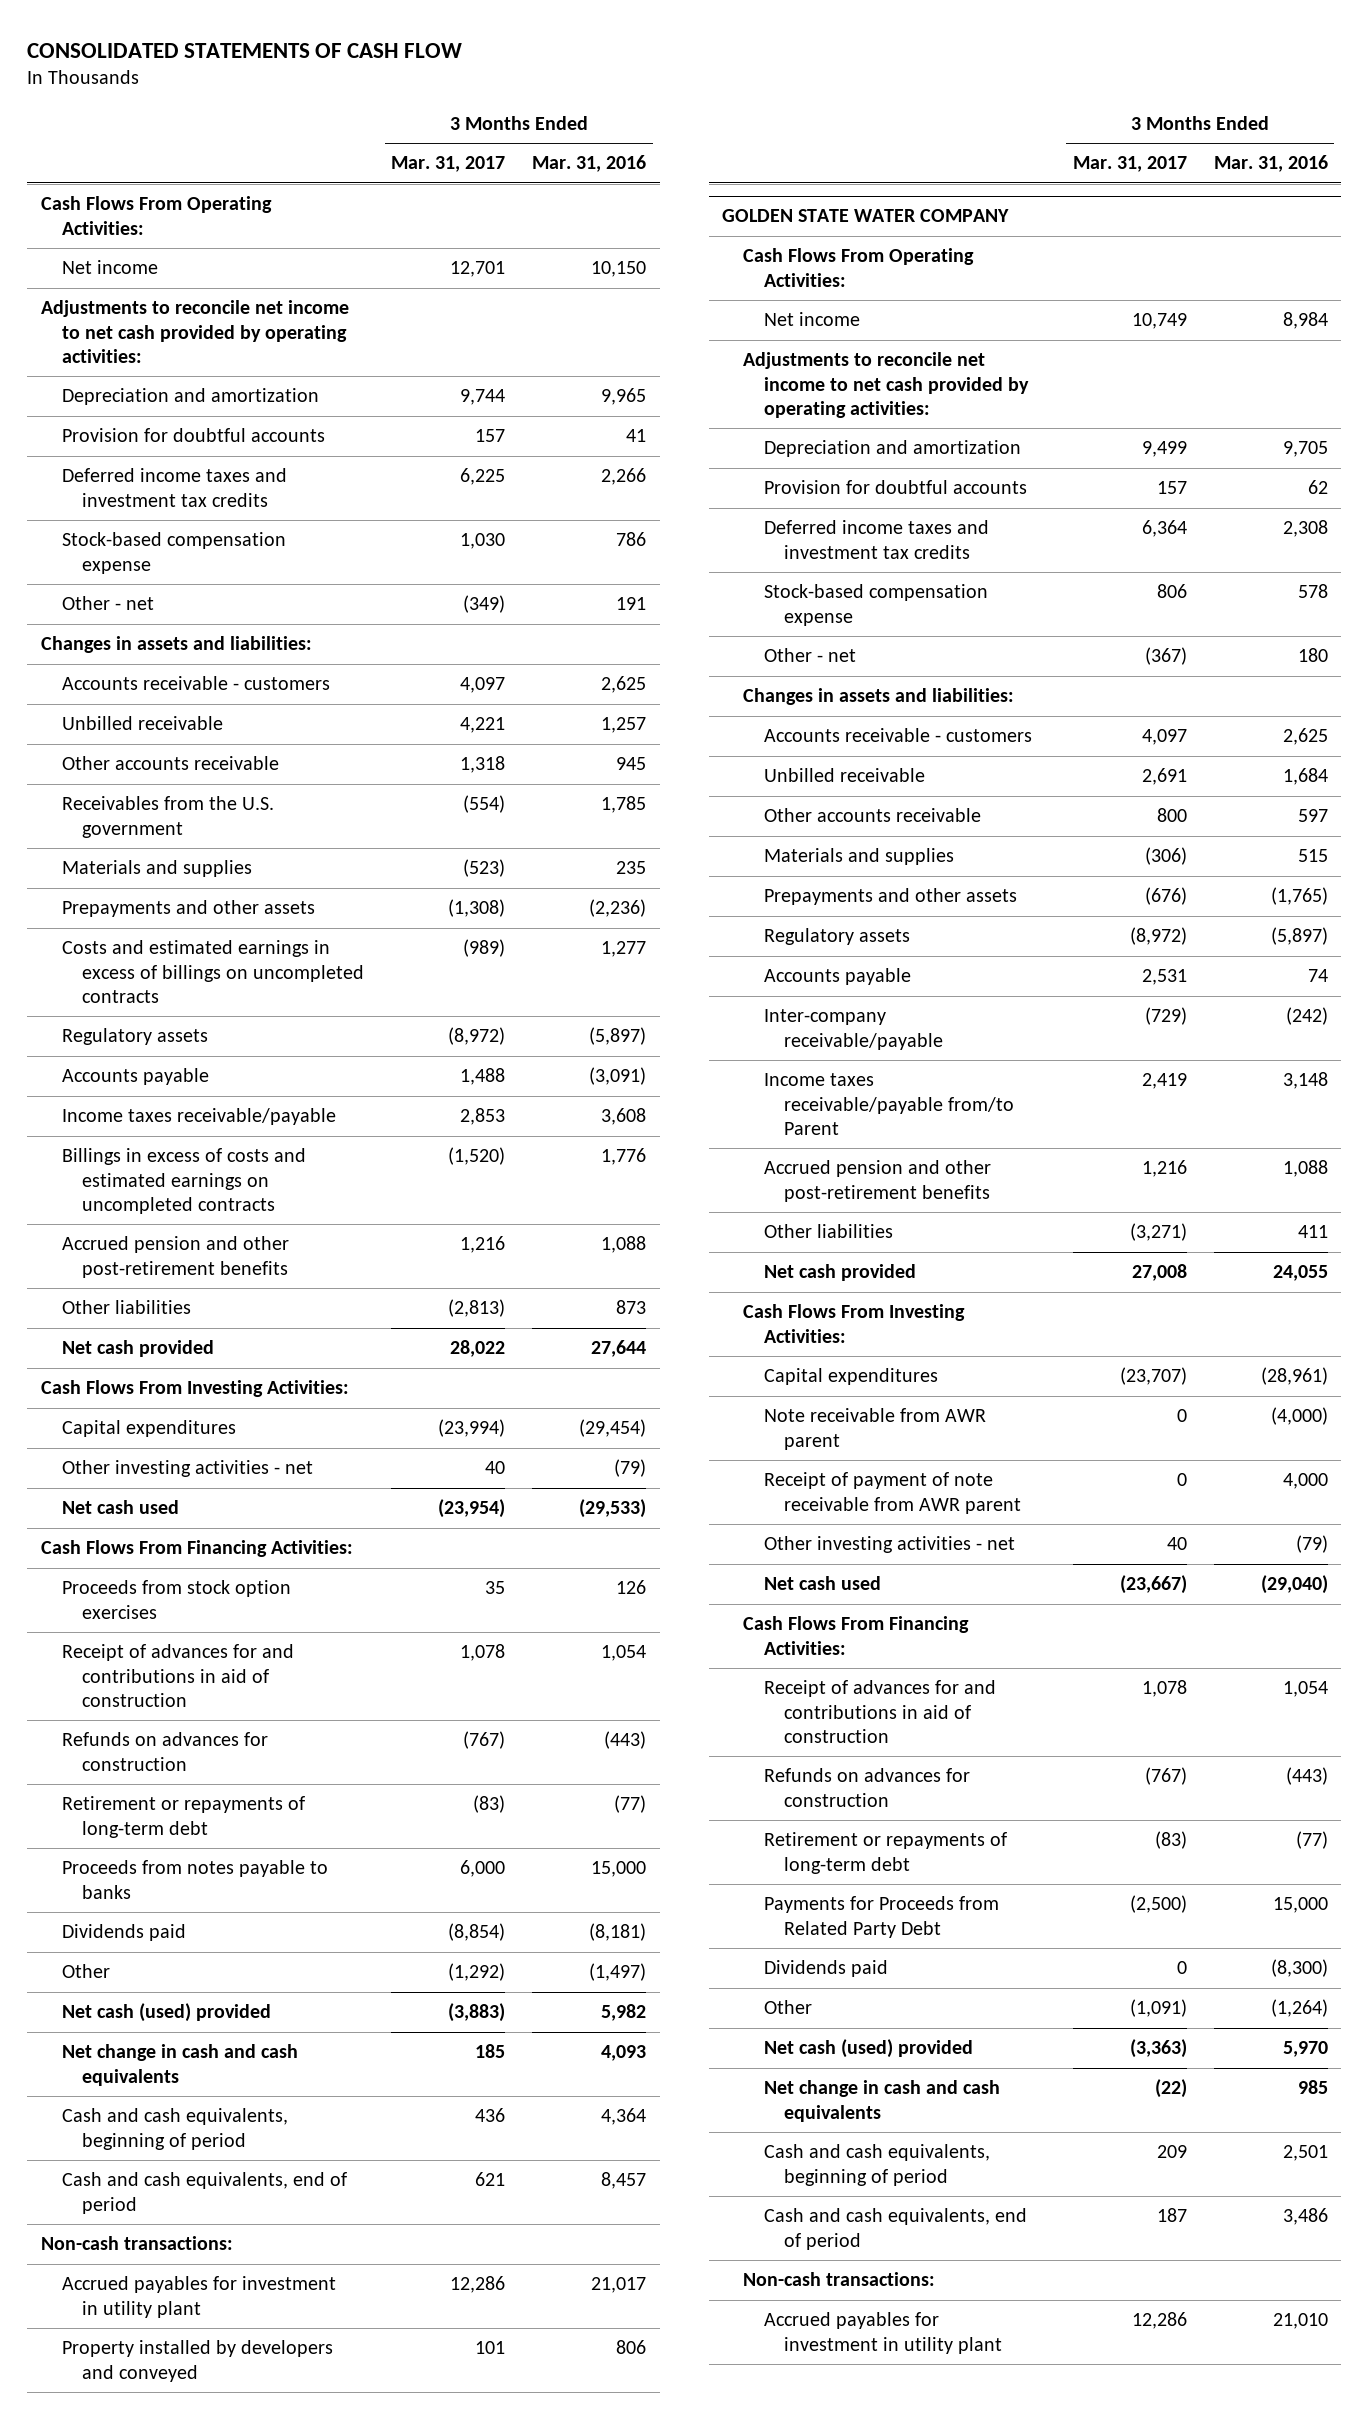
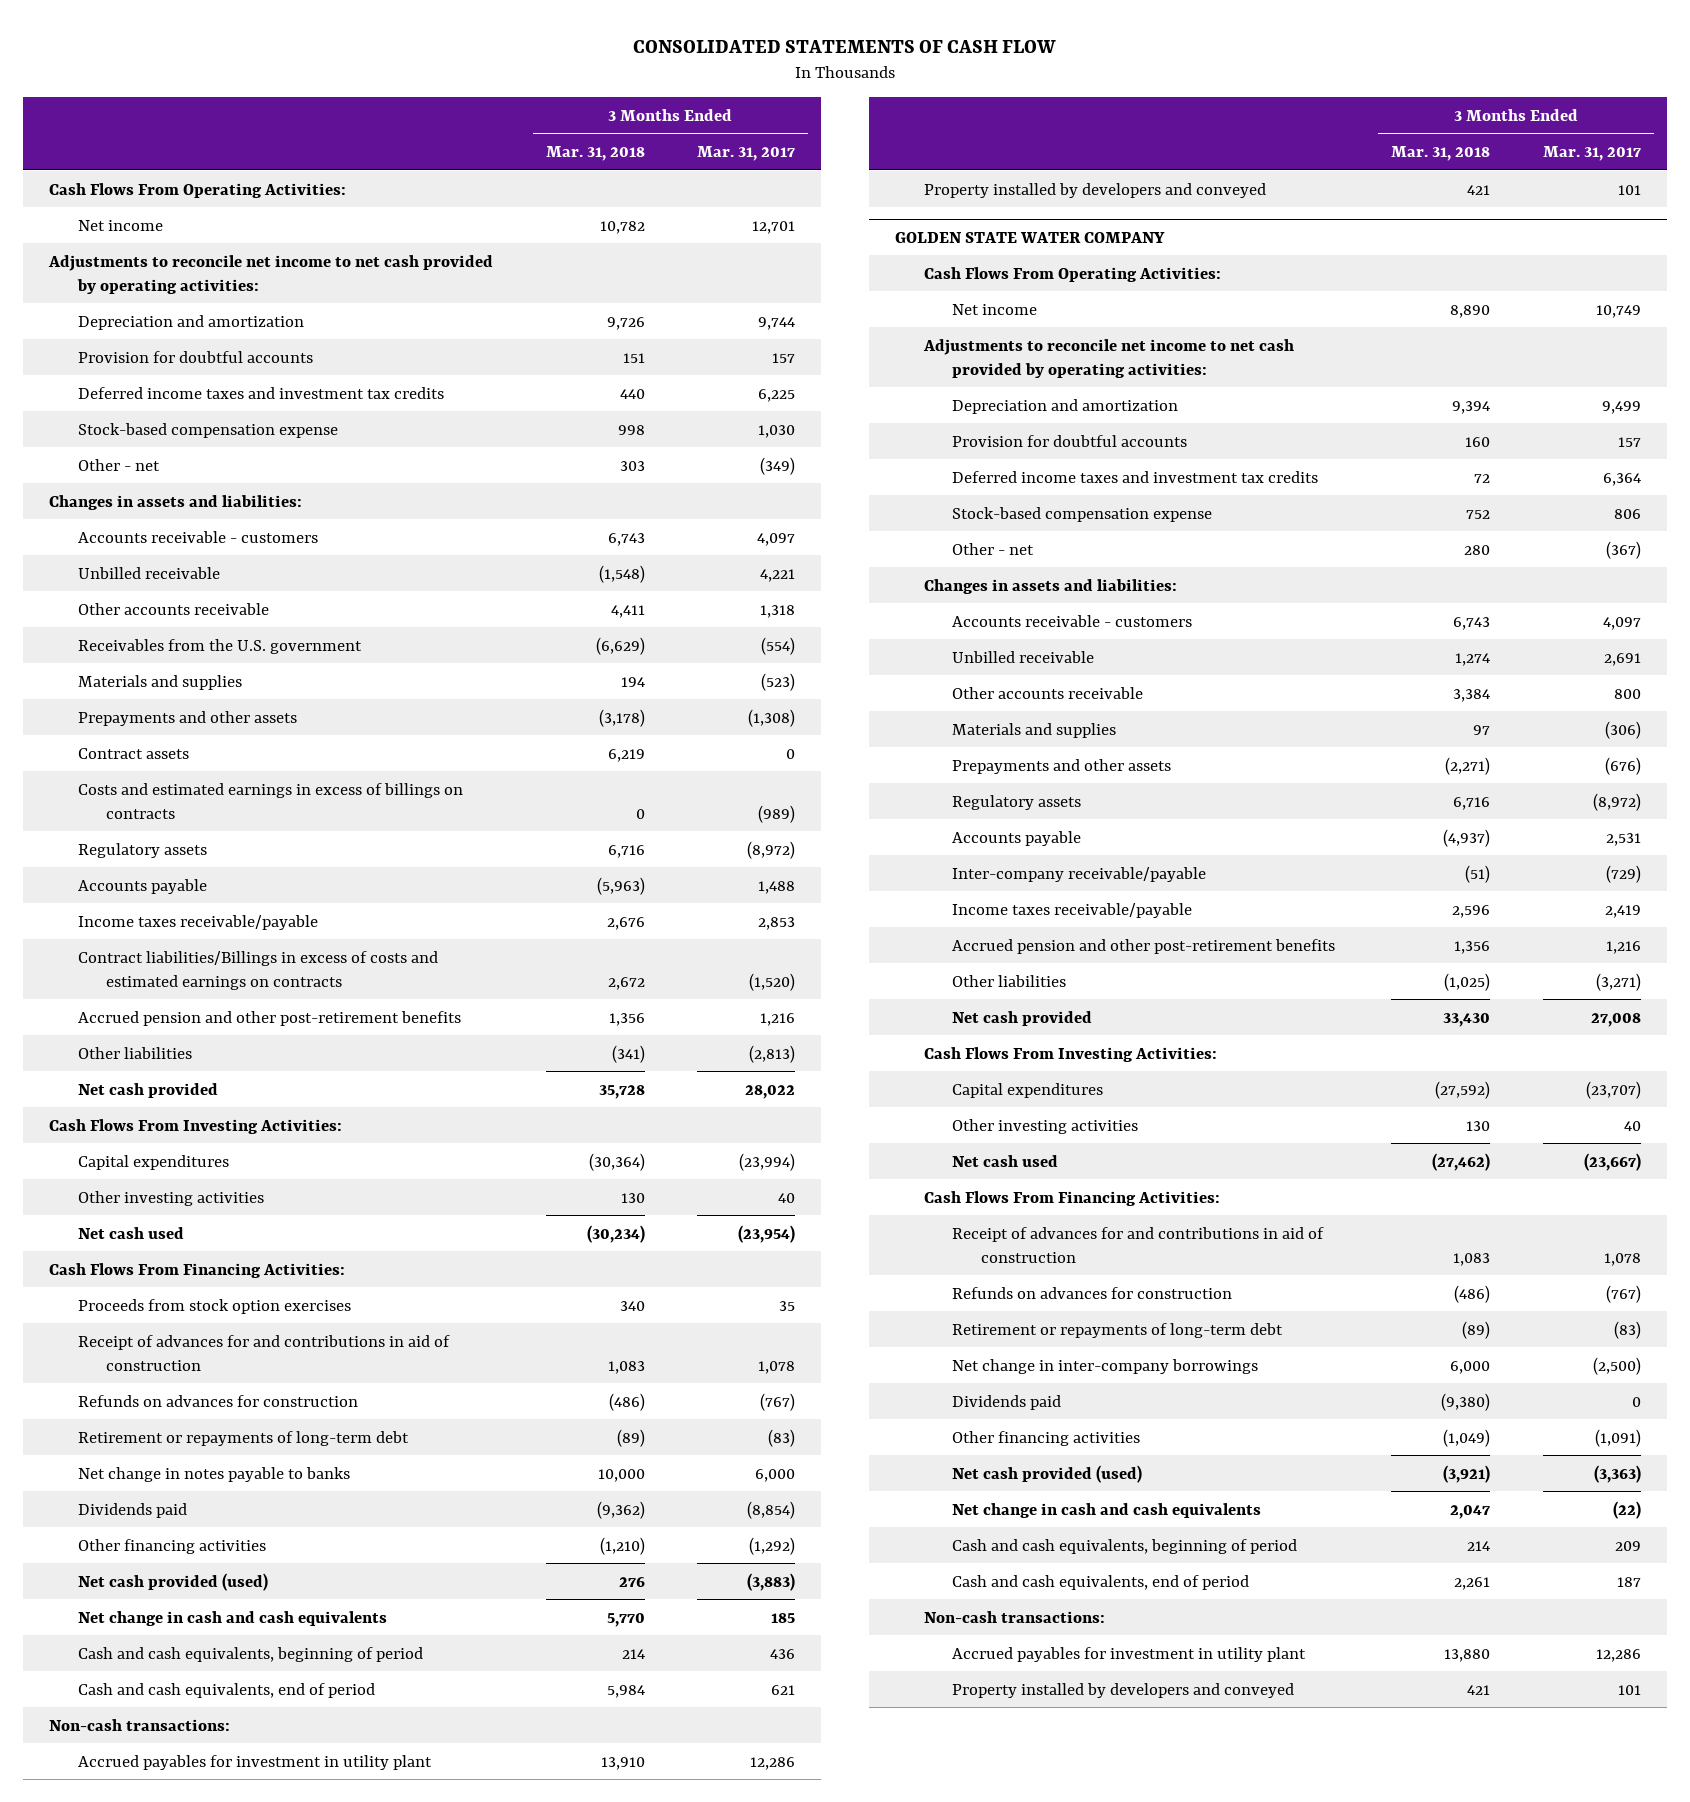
[532,155,647,173] Mar. 31, 2016 -> none
none -> [545,145,645,161] Mar. 31, 2018
none -> [77,747,189,759] Contract assets
[61,940,365,1003] Costs and estimated earnings in excess of billings on uncompleted contracts -> [77,782,463,819] Costs and estimated earnings in excess of billings on contracts
[61,1148,306,1214] Billings in excess of costs and estimated earnings on uncompleted contracts -> [77,950,438,990] Contract liabilities/Billings in excess of costs and estimated earnings on contracts
[61,1460,313,1478] Other investing activities - net -> [77,1190,264,1206] Other investing activities
[61,1860,328,1899] Proceeds from notes payable to banks -> none
none -> [77,1466,350,1482] Net change in notes payable to banks
[61,1964,110,1979] Other -> [77,1538,266,1554] Other financing activities
[61,2003,271,2023] Net cash (used) provided -> [77,1572,268,1591] Net cash provided (used)
[763,1073,1015,1135] Income taxes receivable/payable from/to Parent -> [952,902,1193,918] Income taxes receivable/payable
[763,1408,986,1450] Note receivable from AWR parent -> none
[763,1472,1022,1514] Receipt of payment of note receivable from AWR parent -> none
[763,1536,1015,1554] Other investing activities - net -> [952,1118,1139,1134] Other investing activities
[763,1896,999,1938] Payments for Proceeds from Related Party Debt -> [952,1358,1259,1374] Net change in inter-company borrowings
[763,2000,812,2015] Other -> [952,1430,1141,1446] Other financing activities
[763,2039,973,2059] Net cash (used) provided -> [952,1464,1143,1483] Net cash provided (used)
none -> [952,1682,1295,1698] Property installed by developers and conveyed

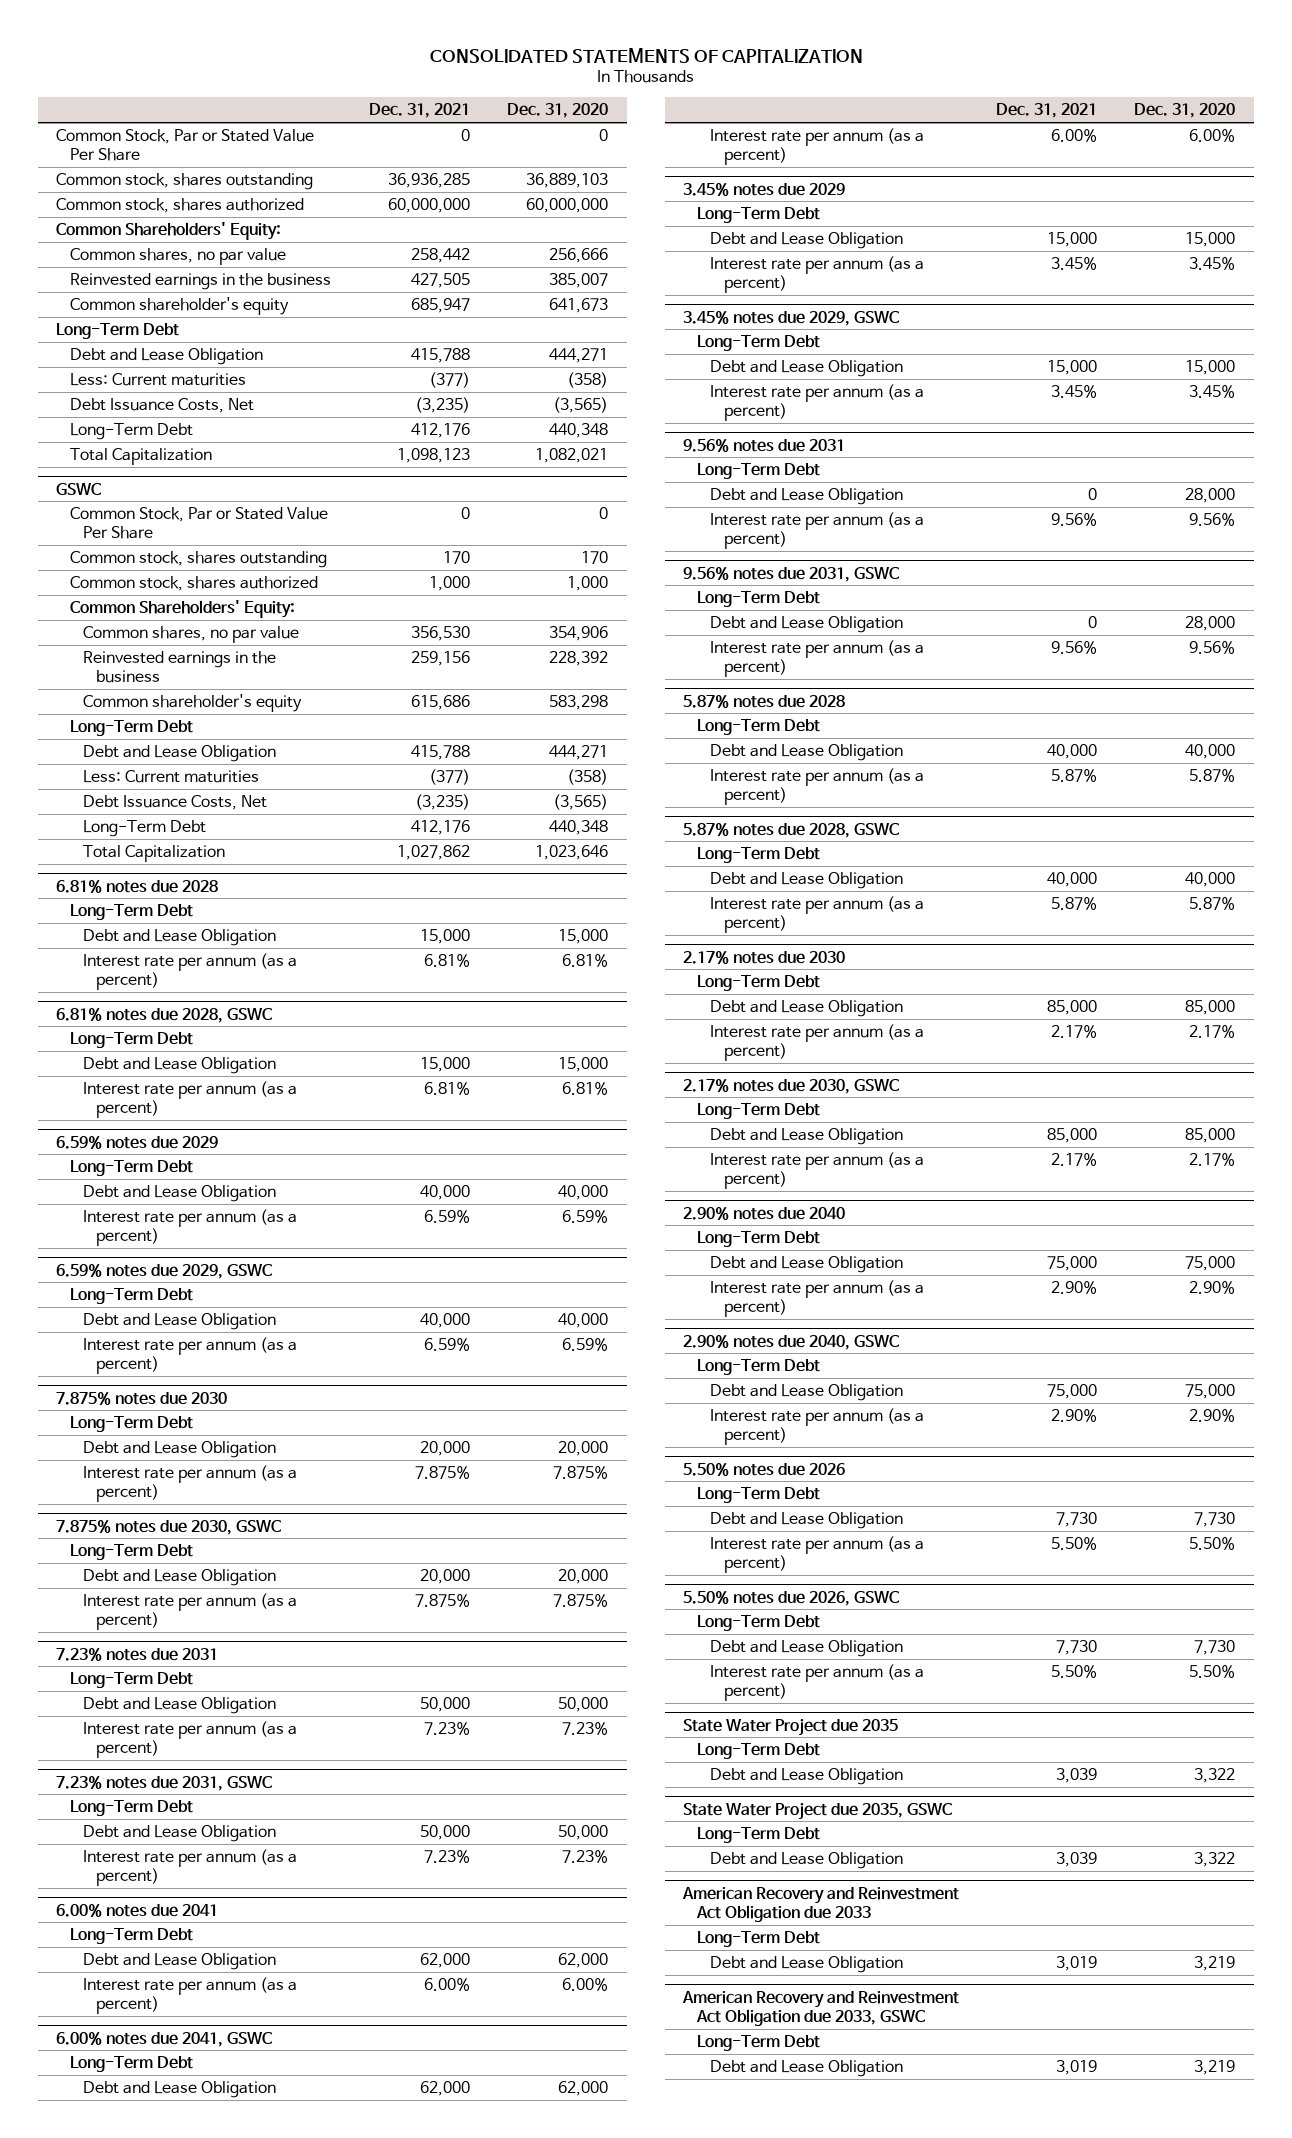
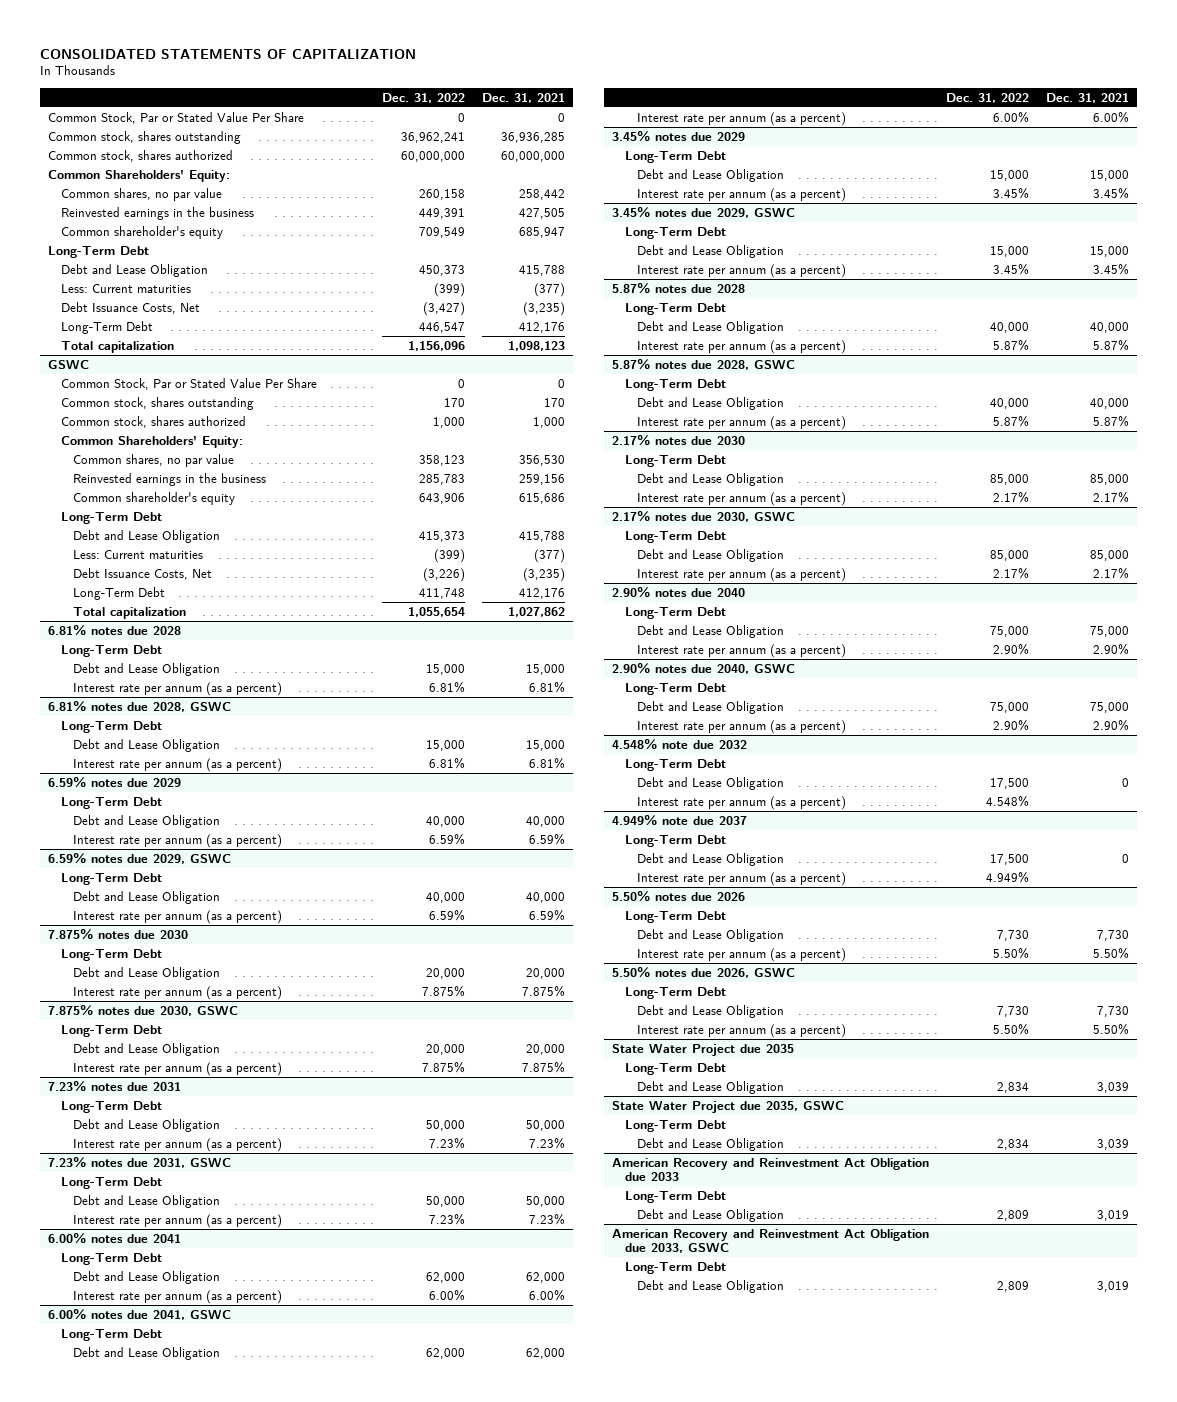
[507,103,609,119] Dec. 31, 2020 -> none
none -> [381,92,465,103] Dec. 31, 2022
[69,447,212,465] Total Capitalization -> [60,340,174,353] Total capitalization
[83,844,226,862] Total Capitalization -> [72,606,186,619] Total capitalization
[683,438,846,452] 9.56% notes due 2031 -> none
[696,462,820,479] Long-Term Debt -> none
[710,487,904,505] Debt and Lease Obligation -> none
[710,511,925,550] Interest rate per annum (as a percent) -> none
[683,566,900,582] 9.56% notes due 2031, GSWC -> none
[696,590,820,607] Long-Term Debt -> none
[710,615,904,633] Debt and Lease Obligation -> none
[710,639,925,678] Interest rate per annum (as a percent) -> none
none -> [612,738,748,749] 4.548% note due 2032
none -> [624,758,726,771] Long-Term Debt
none -> [636,776,784,790] Debt and Lease Obligation
none -> [636,795,846,810] Interest rate per annum (as a percent)
none -> [612,814,748,825] 4.949% note due 2037
none -> [624,834,726,847] Long-Term Debt
none -> [636,852,784,866] Debt and Lease Obligation
none -> [636,871,846,886] Interest rate per annum (as a percent)

